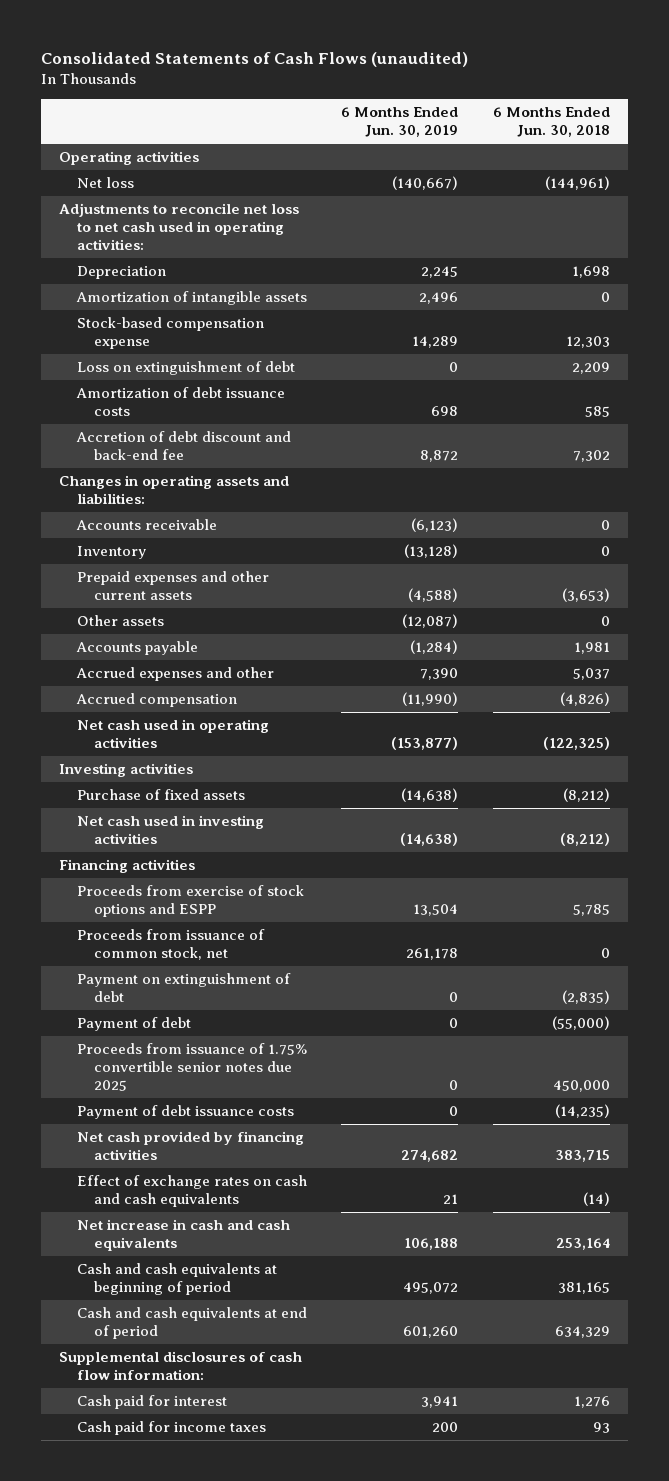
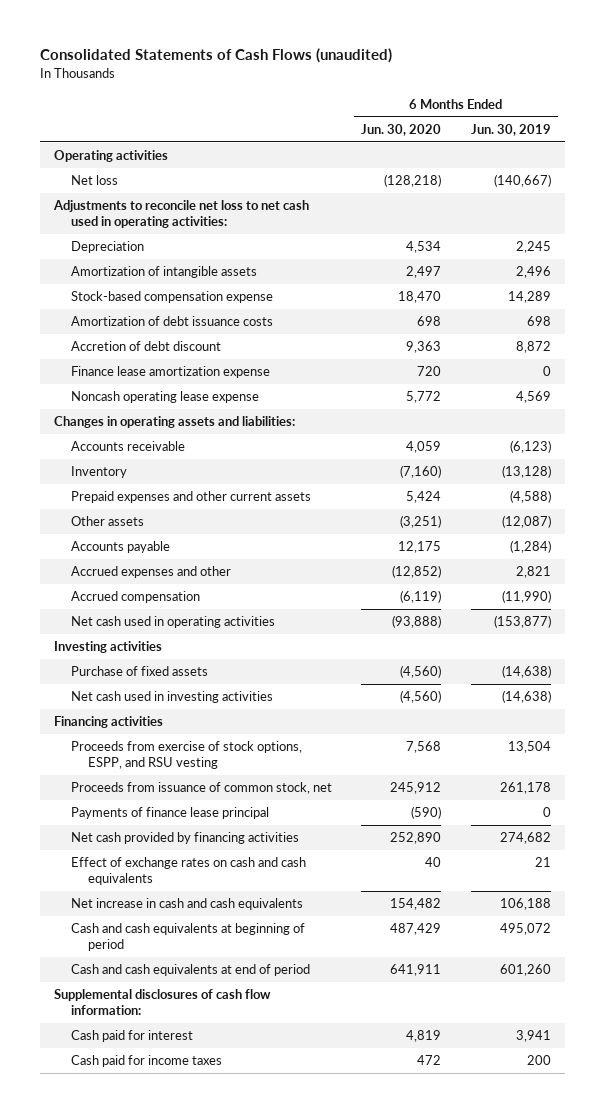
[493,107,611,138] 6 Months Ended Jun. 30, 2018 -> none
none -> [361,123,442,136] Jun. 30, 2020
[76,360,295,375] Loss on extinguishment of debt -> none
[75,430,291,461] Accretion of debt discount and back-end fee -> [70,341,221,352] Accretion of debt discount
none -> [70,366,270,379] Finance lease amortization expense
none -> [70,391,259,404] Noncash operating lease expense
[420,667,459,680] 7,390 -> [515,566,551,579] 2,821
[76,884,304,918] Proceeds from exercise of stock options and ESPP -> [70,741,302,770] Proceeds from exercise of stock options, ESPP, and RSU vesting
[76,972,291,1003] Payment on extinguishment of debt -> none
[76,1016,191,1031] Payment of debt -> none
[76,1042,307,1092] Proceeds from issuance of 1.75% convertible senior notes due 2025 -> none
[76,1104,294,1119] Payment of debt issuance costs -> none
none -> [70,807,269,820] Payments of finance lease principal

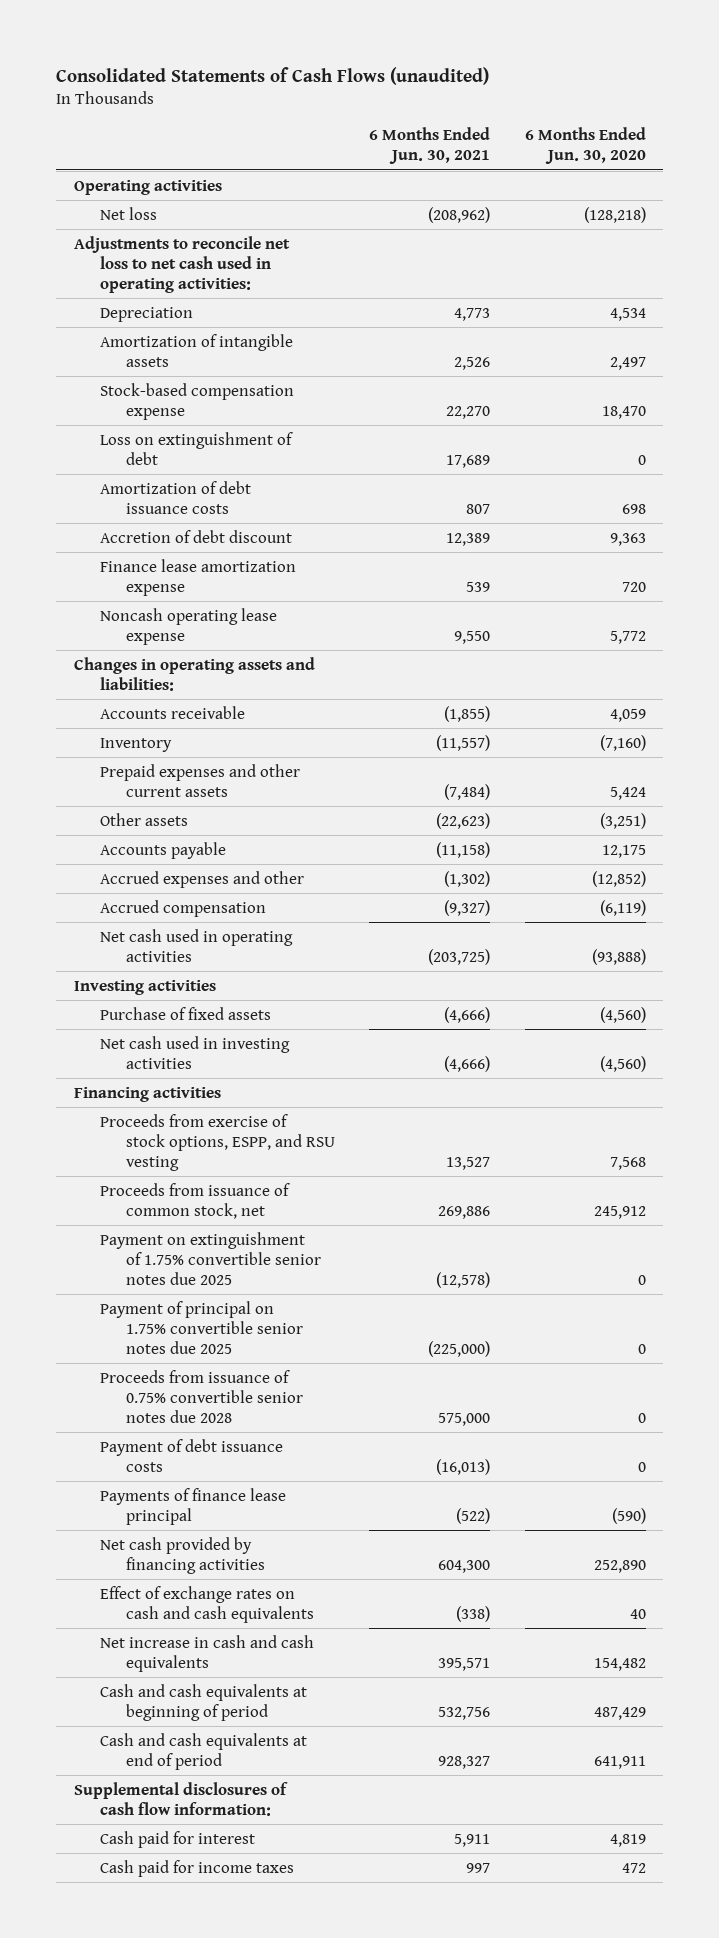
[470,123,551,136] Jun. 30, 2019 -> none
none -> [369,127,491,165] 6 Months Ended Jun. 30, 2021
none -> [99,431,293,465] Loss on extinguishment of debt
none -> [99,1231,321,1285] Payment on extinguishment of 1.75% convertible senior notes due 2025
none -> [99,1300,303,1354] Payment of principal on 1.75% convertible senior notes due 2025
none -> [99,1369,303,1423] Proceeds from issuance of 0.75% convertible senior notes due 2028
none -> [99,1438,283,1472] Payment of debt issuance costs

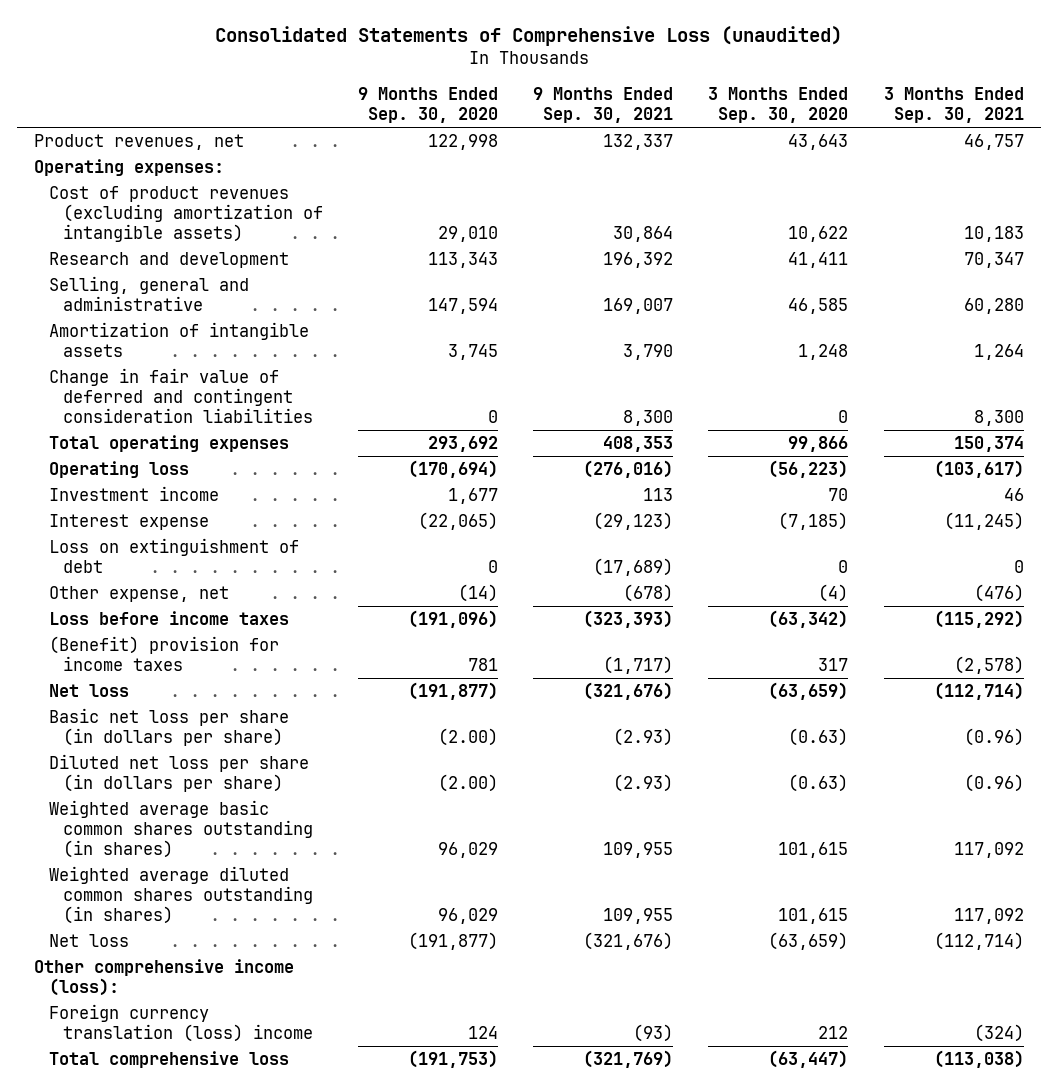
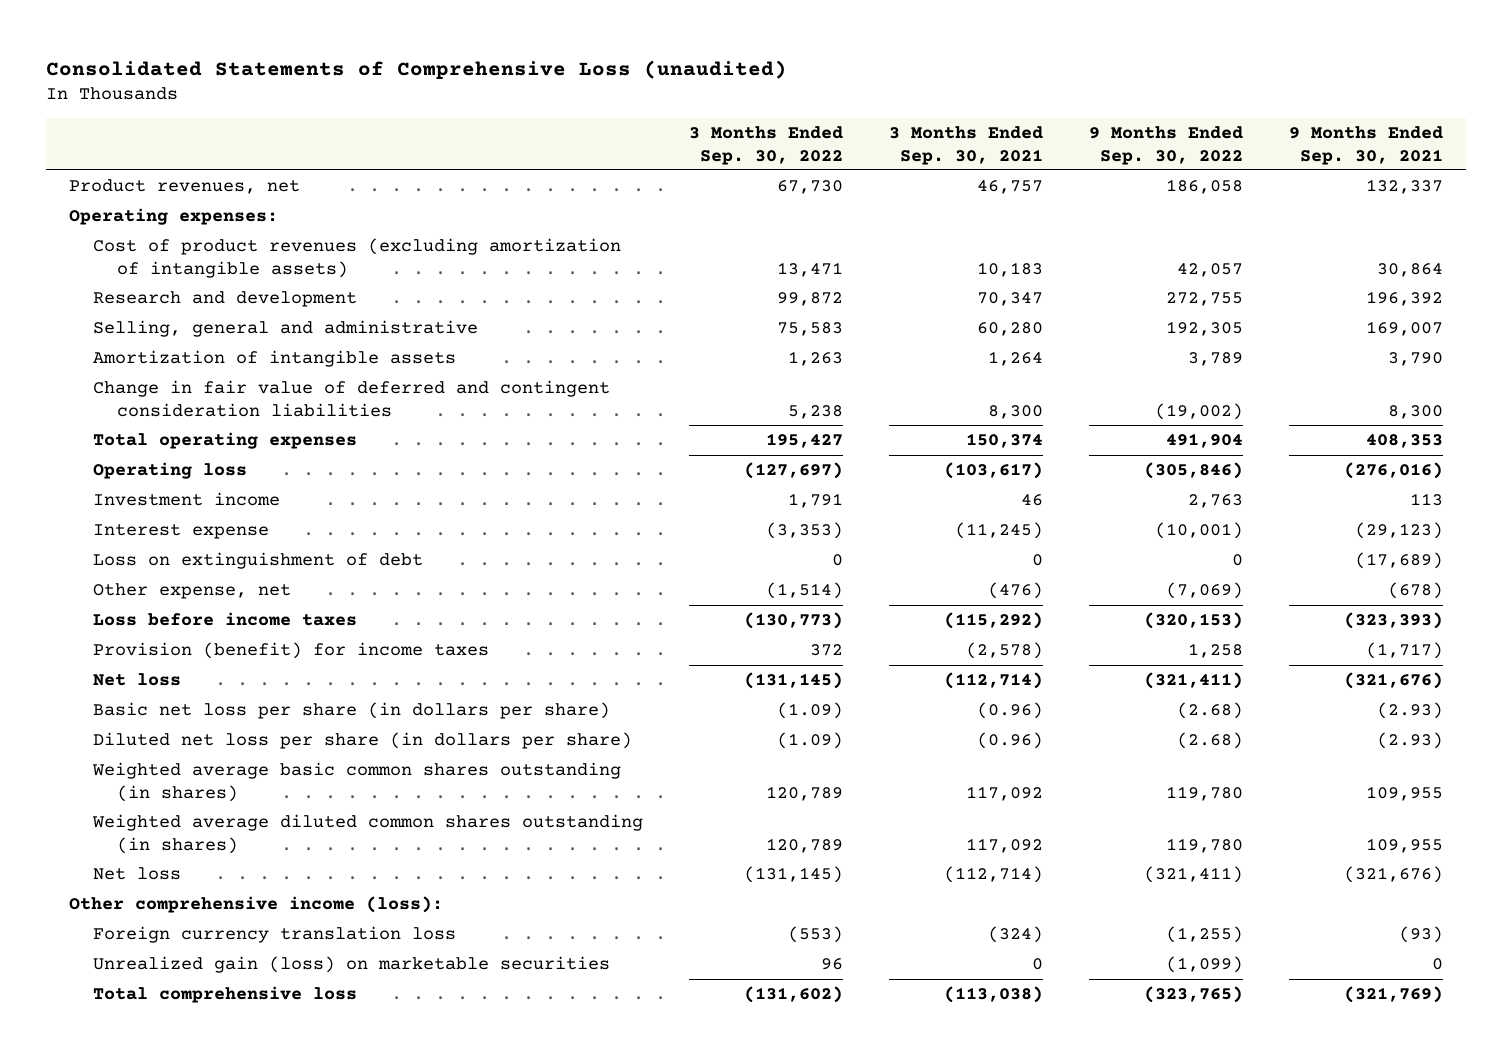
[357,86,498,123] 9 Months Ended Sep. 30, 2020 -> none
[708,86,849,123] 3 Months Ended Sep. 30, 2020 -> none
none -> [689,125,844,165] 3 Months Ended Sep. 30, 2022
none -> [1088,125,1243,165] 9 Months Ended Sep. 30, 2022
[48,636,279,672] (Benefit) provision for income taxes -> [93,642,490,660] Provision (benefit) for income taxes
[48,1004,313,1043] Foreign currency translation (loss) income -> [93,926,457,944] Foreign currency translation loss
none -> [93,956,611,974] Unrealized gain (loss) on marketable securities

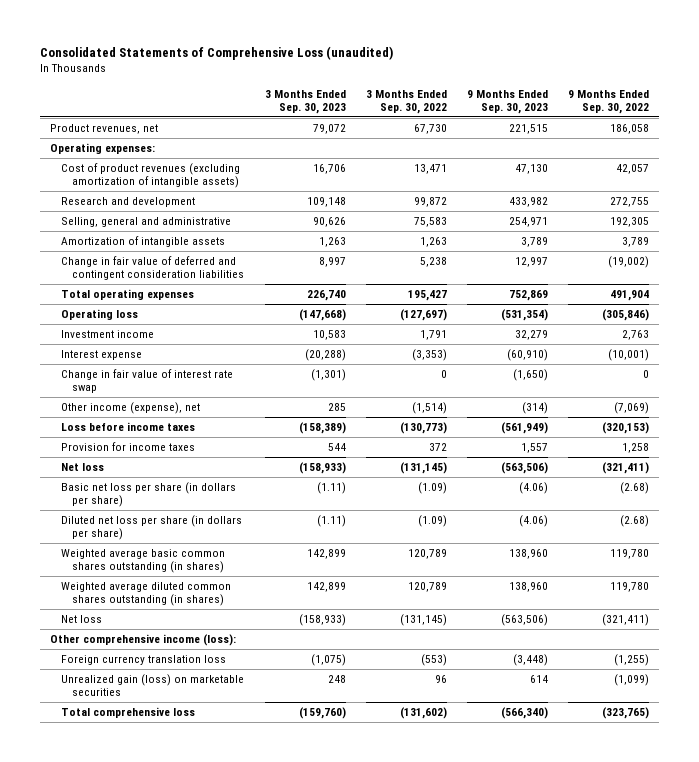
[888,125,1043,165] 3 Months Ended Sep. 30, 2021 -> none
[1288,125,1443,165] 9 Months Ended Sep. 30, 2021 -> none
none -> [264,89,346,115] 3 Months Ended Sep. 30, 2023
none -> [466,89,548,115] 9 Months Ended Sep. 30, 2023
[93,552,424,570] Loss on extinguishment of debt -> none
none -> [60,368,233,394] Change in fair value of interest rate swap
[93,583,292,600] Other expense, net -> [60,401,200,414] Other income (expense), net
[93,642,490,660] Provision (benefit) for income taxes -> [60,441,195,451] Provision for income taxes

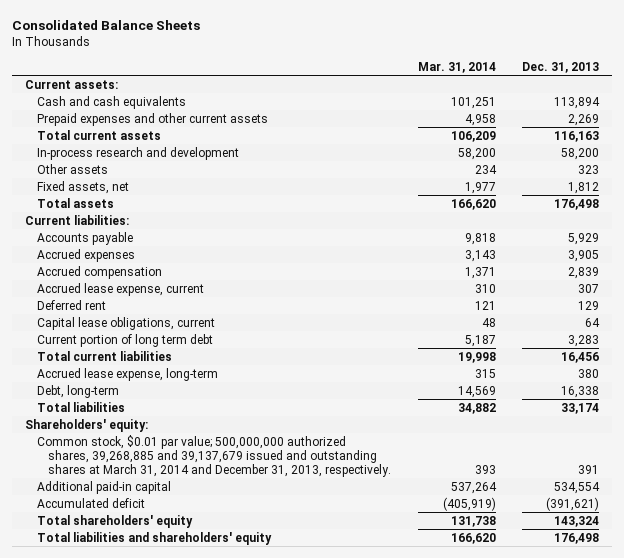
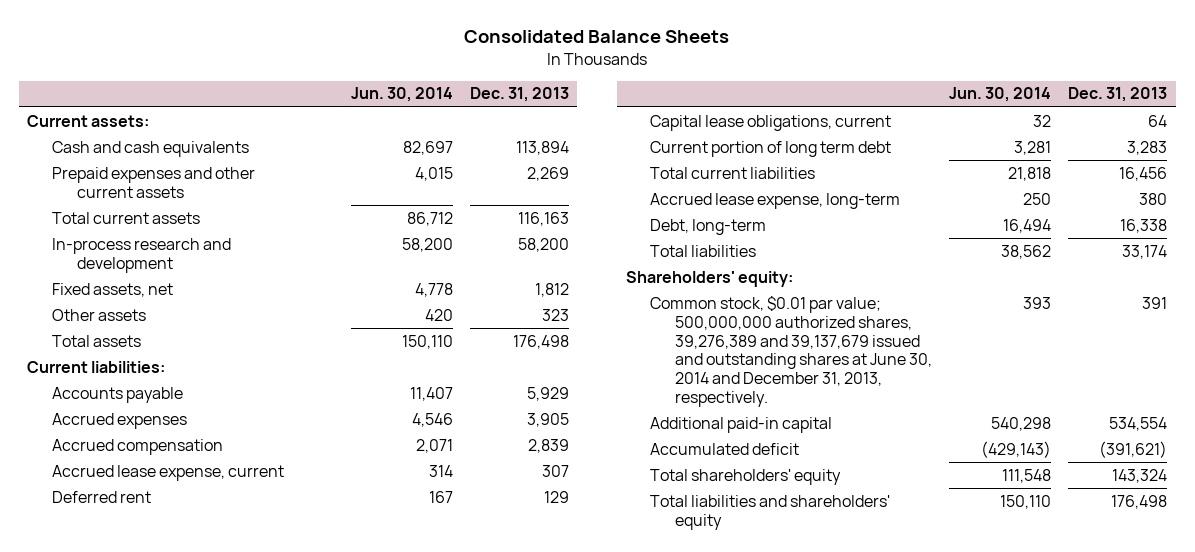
[417,61,496,73] Mar. 31, 2014 -> none
none -> [350,87,453,103] Jun. 30, 2014
[36,163,108,174] Other assets -> [52,308,147,321] Other assets
[36,434,392,478] Common stock, $0.01 par value; 500,000,000 authorized shares, 39,268,885 and 39,137,679 issued and outstanding shares at March 31, 2014 and December 31, 2013, respectively. -> [650,295,933,408] Common stock, $0.01 par value; 500,000,000 authorized shares, 39,276,389 and 39,137,679 issued and outstanding shares at June 30, 2014 and December 31, 2013, respectively.

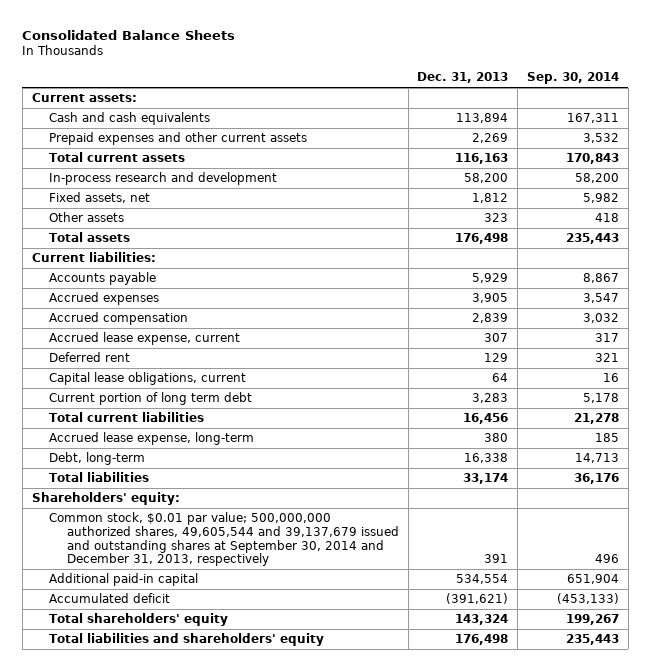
[350,87,453,103] Jun. 30, 2014 -> none
none -> [527,72,620,85] Sep. 30, 2014
[650,295,933,408] Common stock, $0.01 par value; 500,000,000 authorized shares, 39,276,389 and 39,137,679 issued and outstanding shares at June 30, 2014 and December 31, 2013, respectively. -> [49,512,399,567] Common stock, $0.01 par value; 500,000,000 authorized shares, 49,605,544 and 39,137,679 issued and outstanding shares at September 30, 2014 and December 31, 2013, respectively

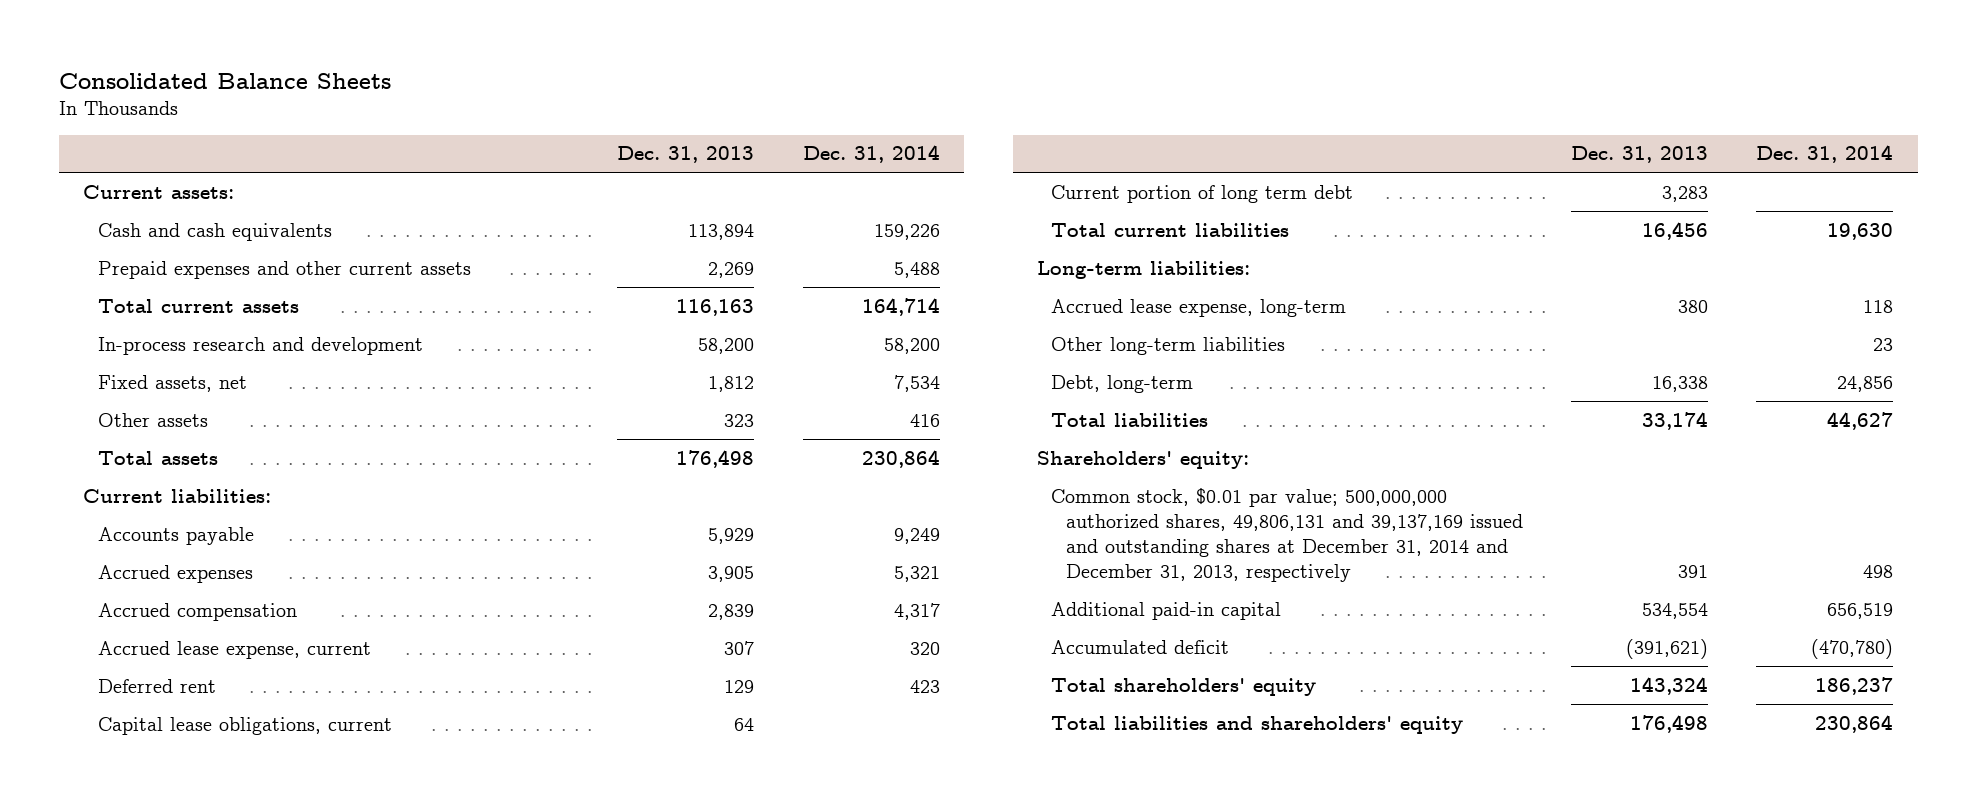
[527,72,620,85] Sep. 30, 2014 -> none
none -> [802,145,940,164] Dec. 31, 2014
none -> [1036,260,1250,279] Long-term liabilities:
none -> [1051,336,1286,355] Other long-term liabilities
[49,512,399,567] Common stock, $0.01 par value; 500,000,000 authorized shares, 49,605,544 and 39,137,679 issued and outstanding shares at September 30, 2014 and December 31, 2013, respectively -> [1051,487,1523,582] Common stock, $0.01 par value; 500,000,000 authorized shares, 49,806,131 and 39,137,169 issued and outstanding shares at December 31, 2014 and December 31, 2013, respectively

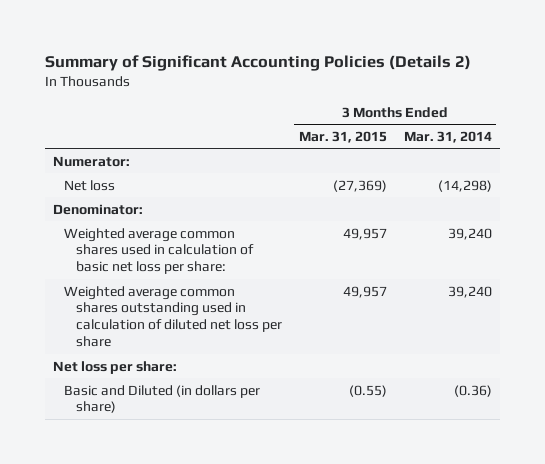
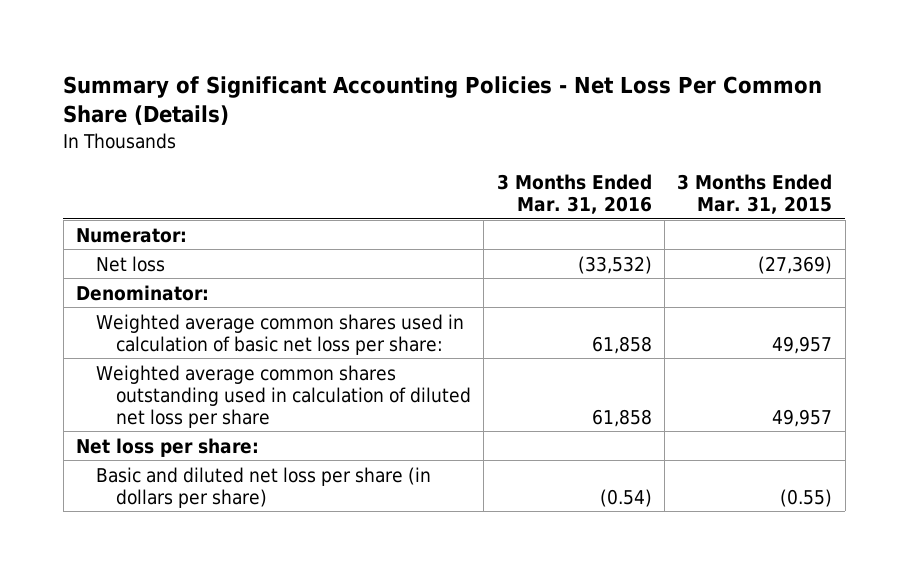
[44,54,471,71] Summary of Significant Accounting Policies (Details 2) -> [63,75,823,126] Summary of Significant Accounting Policies - Net Loss Per Common Share (Details)
[403,130,492,143] Mar. 31, 2014 -> none
none -> [496,173,652,214] 3 Months Ended Mar. 31, 2016
[64,384,261,414] Basic and Diluted (in dollars per share) -> [96,466,432,508] Basic and diluted net loss per share (in dollars per share)

